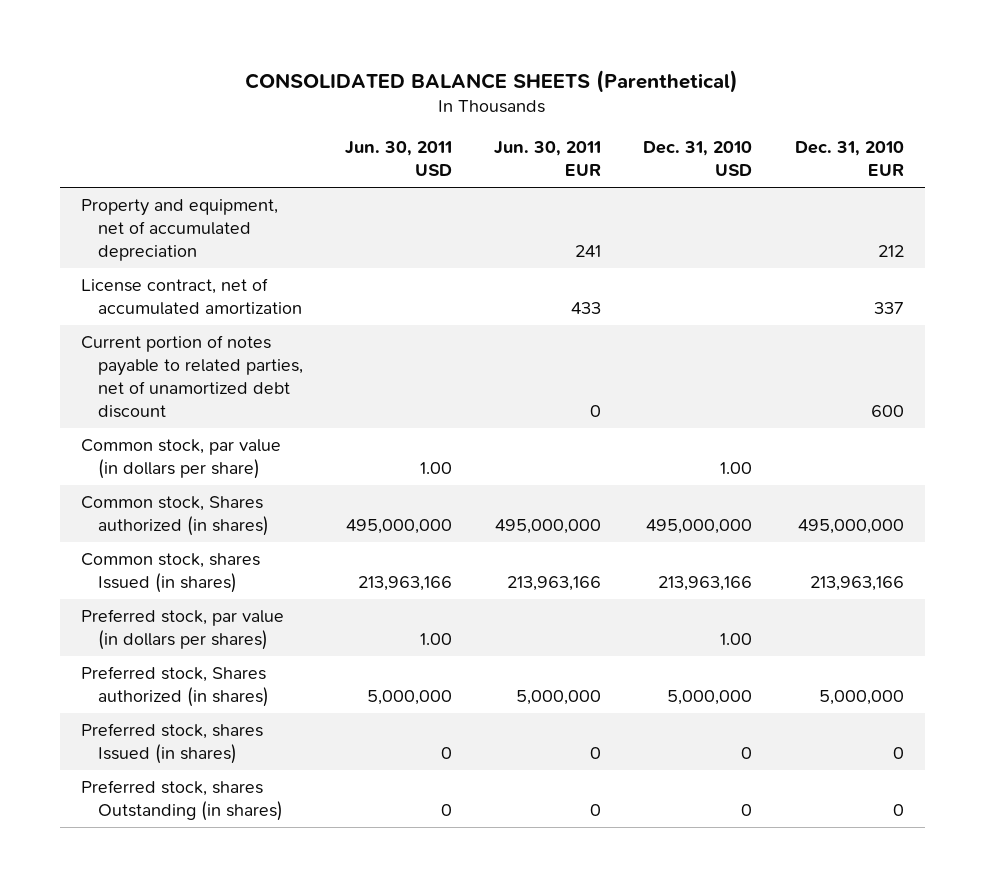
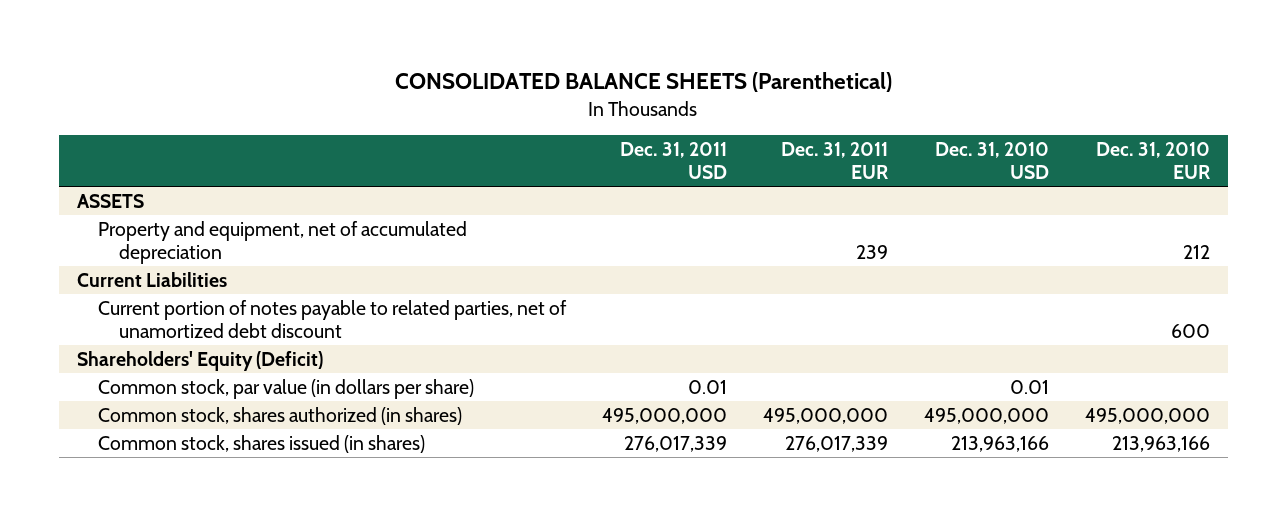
[344,141,452,177] Jun. 30, 2011 USD -> none
[494,141,602,177] Jun. 30, 2011 EUR -> none
none -> [619,142,727,179] Dec. 31, 2011 USD
none -> [780,142,888,179] Dec. 31, 2011 EUR
none -> [76,194,144,209] ASSETS
[81,278,302,316] License contract, net of accumulated amortization -> none
none -> [76,272,227,288] Current Liabilities
[81,609,285,651] Preferred stock, par value (in dollars per shares) -> none
[81,666,269,708] Preferred stock, Shares authorized (in shares) -> none
[81,723,264,765] Preferred stock, shares Issued (in shares) -> none
[81,780,283,822] Preferred stock, shares Outstanding (in shares) -> none
none -> [76,351,323,372] Shareholders' Equity (Deficit)
[720,462,753,475] 1.00 -> [1009,380,1049,395] 0.01
[81,496,269,537] Common stock, Shares authorized (in shares) -> [97,407,462,426] Common stock, shares authorized (in shares)
[81,553,261,594] Common stock, shares Issued (in shares) -> [97,435,425,454] Common stock, shares issued (in shares)

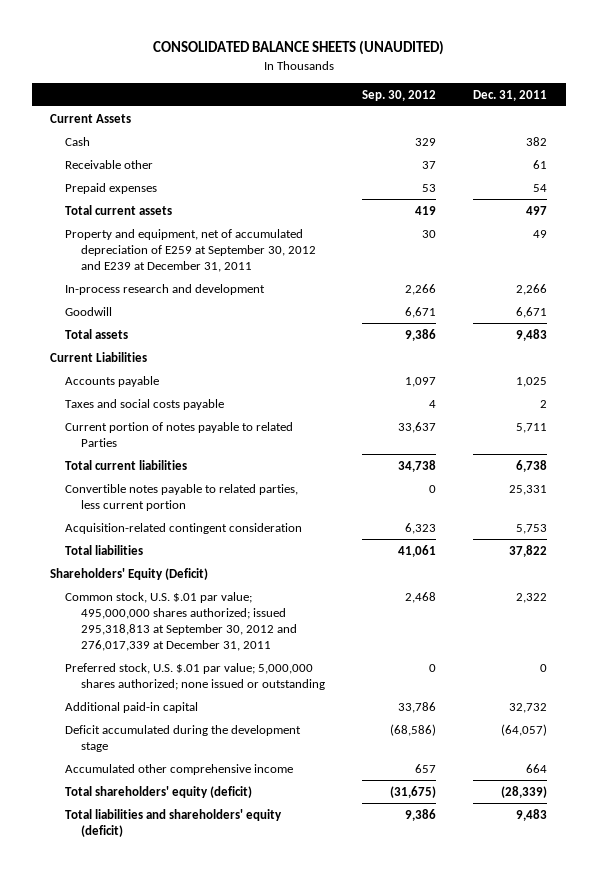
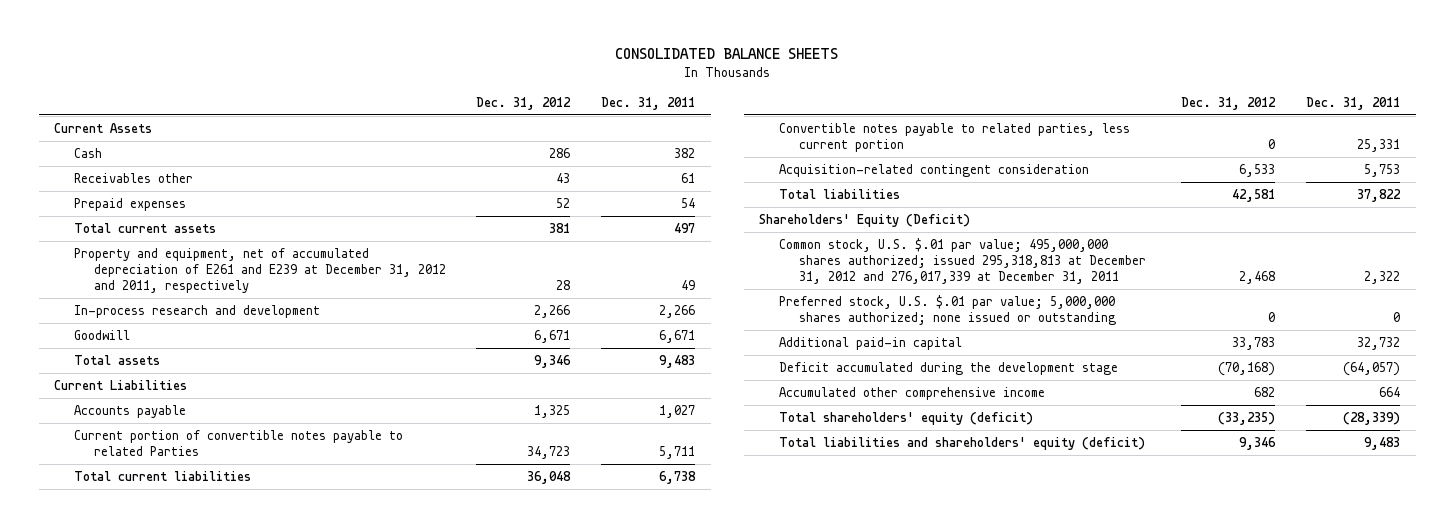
[152,40,444,56] CONSOLIDATED BALANCE SHEETS (UNAUDITED) -> [615,48,839,60] CONSOLIDATED BALANCE SHEETS
[361,89,436,101] Sep. 30, 2012 -> none
none -> [476,97,572,111] Dec. 31, 2012
[65,159,154,169] Receivable other -> [73,172,193,183] Receivables other
[65,228,316,272] Property and equipment, net of accumulated depreciation of E259 at September 30, 2012 and E239 at December 31, 2011 -> [73,247,446,293] Property and equipment, net of accumulated depreciation of E261 and E239 at December 31, 2012 and 2011, respectively
[65,398,225,410] Taxes and social costs payable -> none
[516,376,548,387] 1,025 -> [659,404,696,418] 1,027
[65,421,294,447] Current portion of notes payable to related Parties -> [73,429,403,456] Current portion of convertible notes payable to related Parties
[65,591,297,651] Common stock, U.S. $.01 par value; 495,000,000 shares authorized; issued 295,318,813 at September 30, 2012 and 276,017,339 at December 31, 2011 -> [778,237,1146,284] Common stock, U.S. $.01 par value; 495,000,000 shares authorized; issued 295,318,813 at December 31, 2012 and 276,017,339 at December 31, 2011

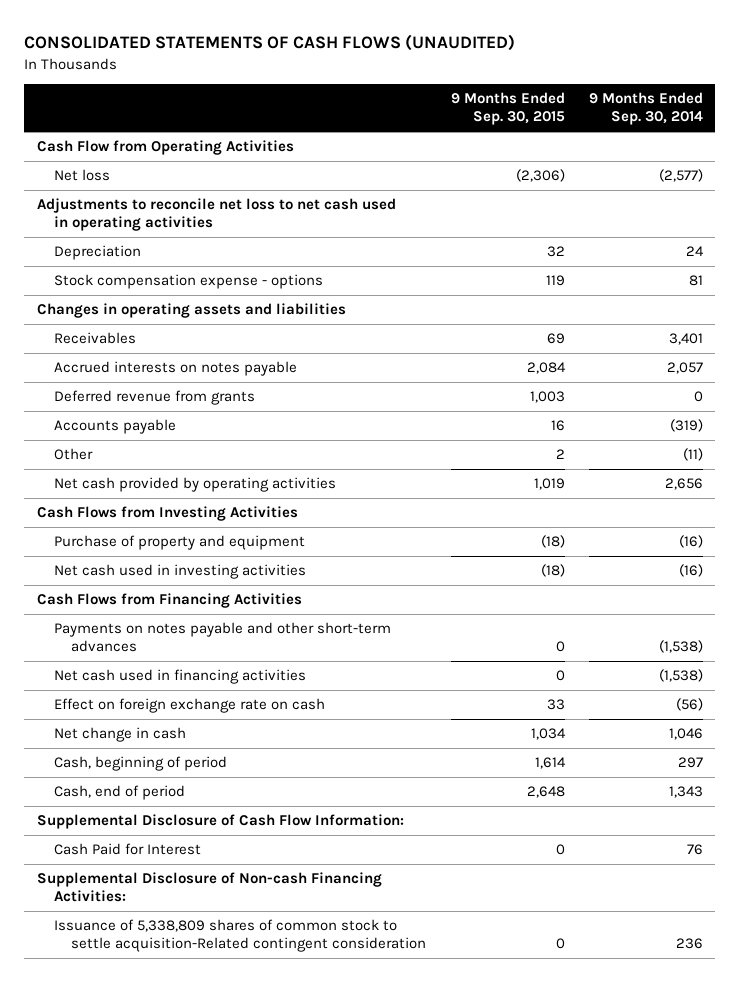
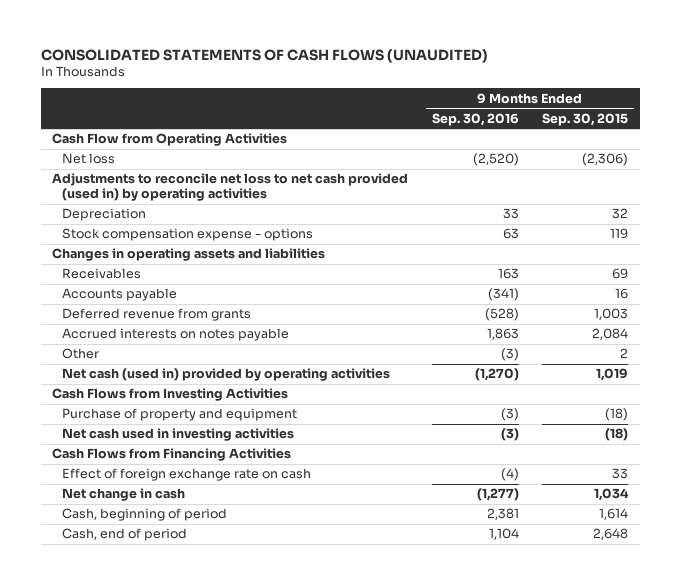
[589,92,704,126] 9 Months Ended Sep. 30, 2014 -> none
none -> [431,112,519,126] Sep. 30, 2016
[36,198,396,232] Adjustments to reconcile net loss to net cash used in operating activities -> [52,173,409,202] Adjustments to reconcile net loss to net cash provided (used in) by operating activities
[53,390,255,406] Deferred revenue from grants -> [62,308,252,322] Deferred revenue from grants
[53,361,297,377] Accrued interests on notes payable -> [62,328,290,342] Accrued interests on notes payable
[53,477,336,493] Net cash provided by operating activities -> [62,368,391,382] Net cash (used in) provided by operating activities
[53,622,391,653] Payments on notes payable and other short-term advances -> none
[53,669,306,685] Net cash used in financing activities -> none
[53,698,325,714] Effect on foreign exchange rate on cash -> [62,468,312,482] Effect of foreign exchange rate on cash
[36,814,404,830] Supplemental Disclosure of Cash Flow Information: -> none
[53,843,201,856] Cash Paid for Interest -> none
[36,872,382,903] Supplemental Disclosure of Non-cash Financing Activities: -> none
[53,919,427,953] Issuance of 5,338,809 shares of common stock to settle acquisition-Related contingent consideration -> none

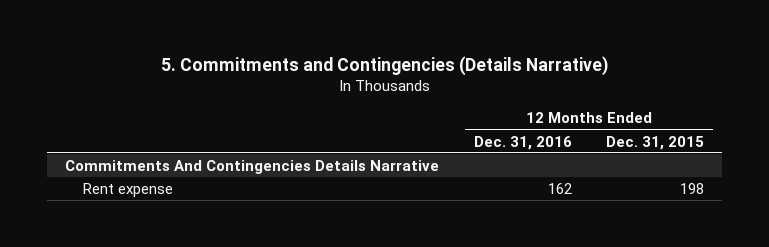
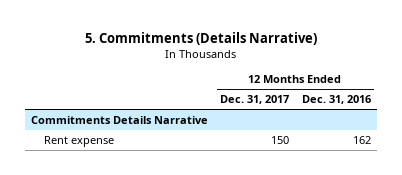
[160,55,608,76] 5. Commitments and Contingencies (Details Narrative) -> [84,31,317,45] 5. Commitments (Details Narrative)
[606,135,705,150] Dec. 31, 2015 -> none
none -> [220,95,290,105] Dec. 31, 2017
[64,159,439,174] Commitments And Contingencies Details Narrative -> [31,116,209,125] Commitments Details Narrative

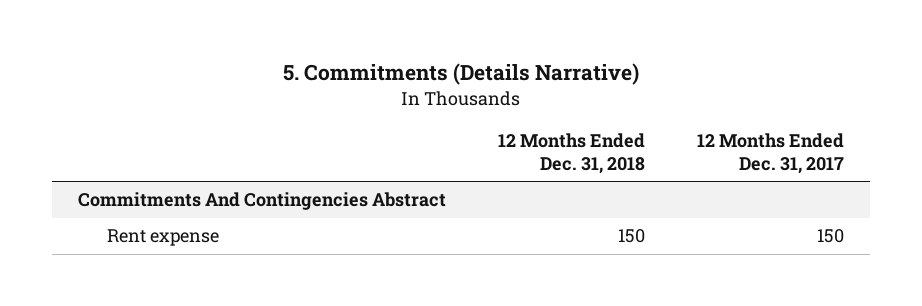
[301,95,371,105] Dec. 31, 2016 -> none
none -> [497,133,645,175] 12 Months Ended Dec. 31, 2018
[31,116,209,125] Commitments Details Narrative -> [77,192,446,211] Commitments And Contingencies Abstract

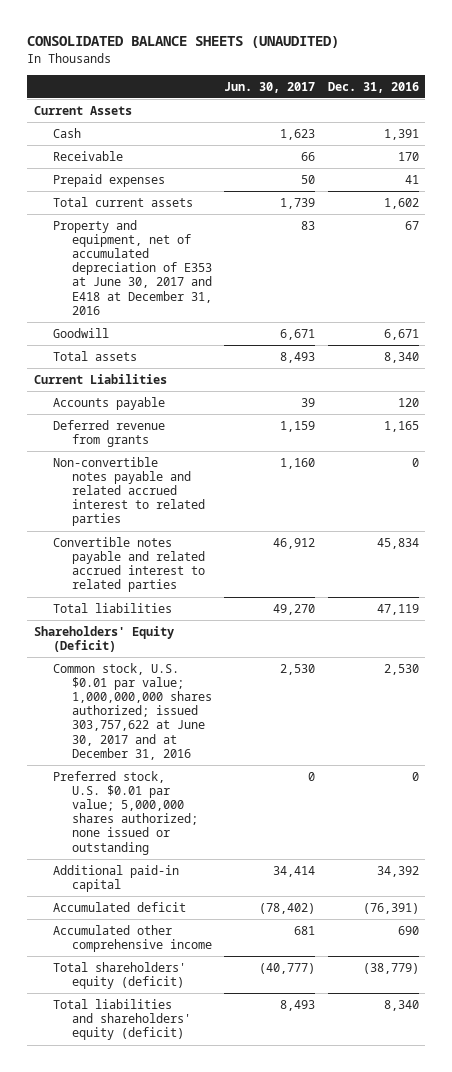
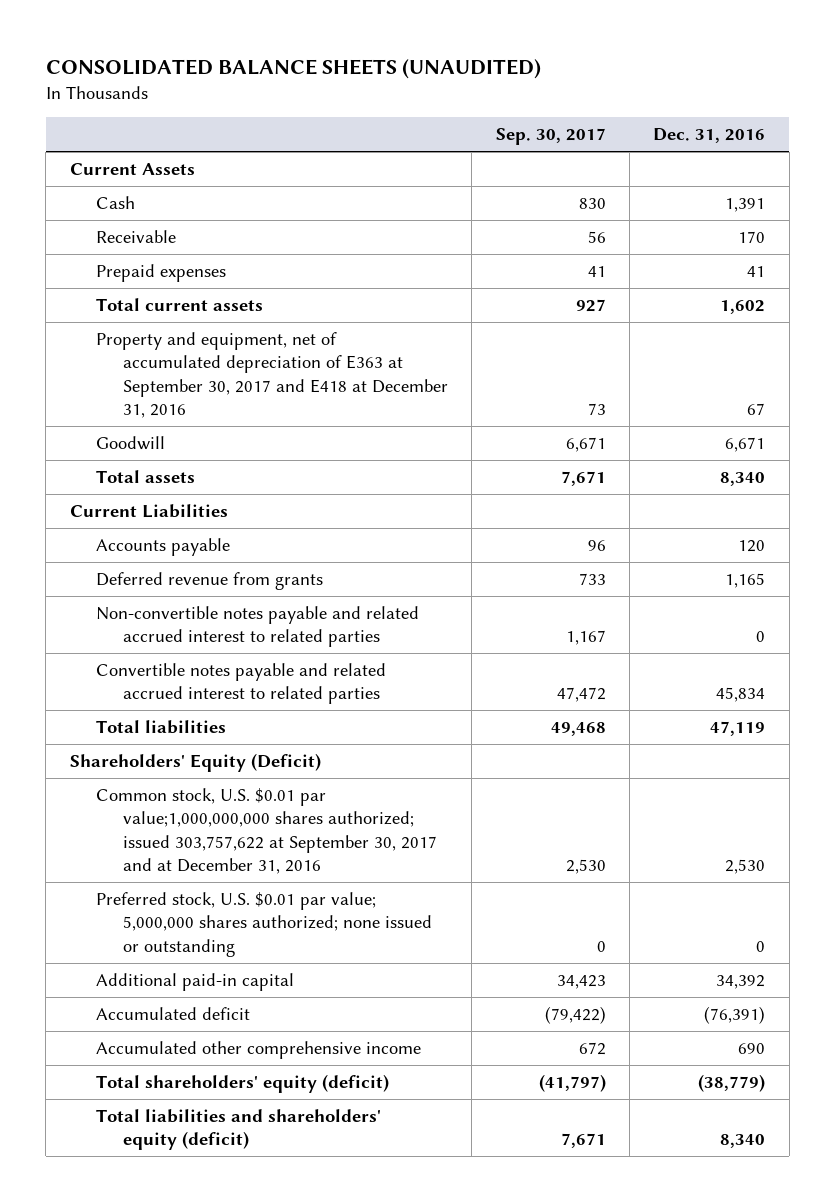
[224,81,316,93] Jun. 30, 2017 -> none
none -> [495,128,606,146] Sep. 30, 2017
[52,220,212,315] Property and equipment, net of accumulated depreciation of E353 at June 30, 2017 and E418 at December 31, 2016 -> [96,331,449,419] Property and equipment, net of accumulated depreciation of E363 at September 30, 2017 and E418 at December 31, 2016
[52,663,212,760] Common stock, U.S. $0.01 par value; 1,000,000,000 shares authorized; issued 303,757,622 at June 30, 2017 and at December 31, 2016 -> [96,787,438,875] Common stock, U.S. $0.01 par value;1,000,000,000 shares authorized; issued 303,757,622 at September 30, 2017 and at December 31, 2016

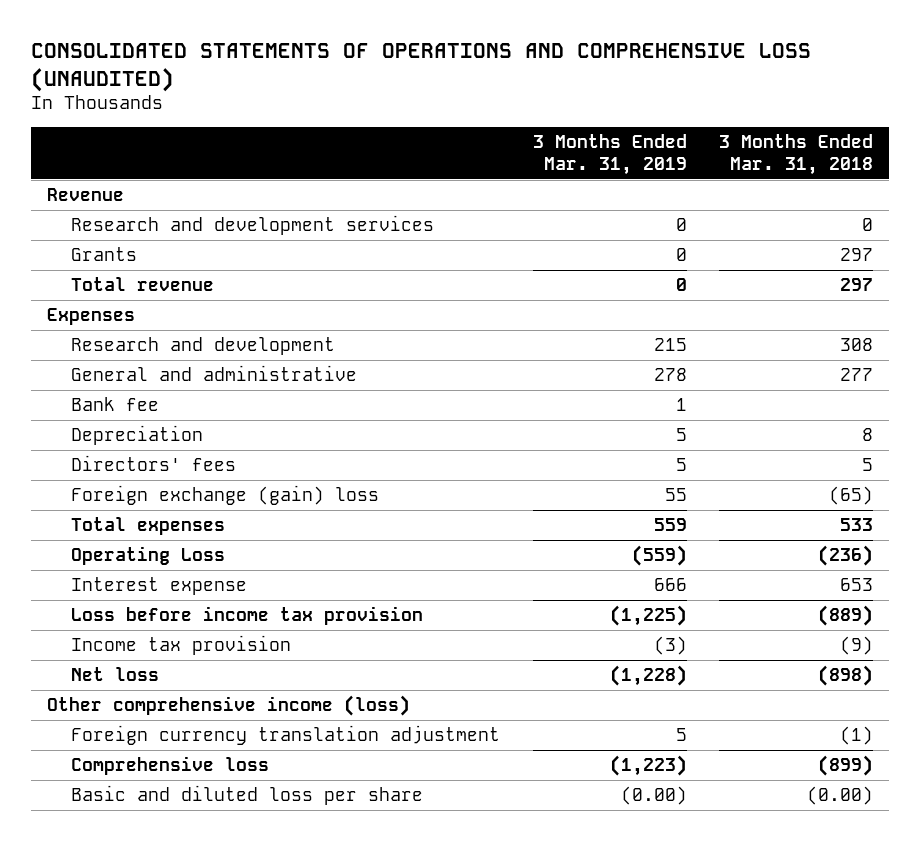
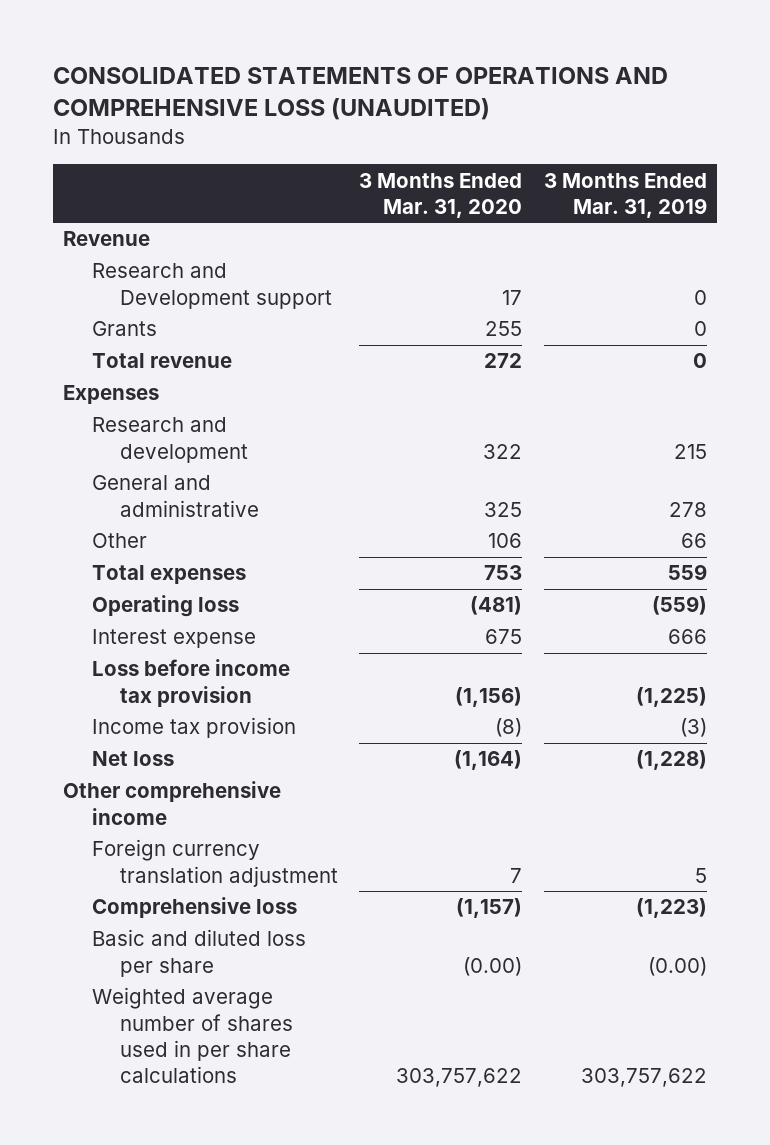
[719,134,874,175] 3 Months Ended Mar. 31, 2018 -> none
none -> [359,172,523,218] 3 Months Ended Mar. 31, 2020
[71,215,435,236] Research and development services -> [91,263,333,309] Research and Development support
[71,397,160,412] Bank fee -> none
[71,425,204,446] Depreciation -> none
[71,455,237,472] Directors' fees -> none
[71,485,380,506] Foreign exchange (gain) loss -> none
none -> [91,533,147,549] Other
[71,546,226,566] Operating Loss -> [91,595,239,618] Operating loss
[46,695,410,717] Other comprehensive income (loss) -> [63,781,282,825] Other comprehensive income
none -> [91,987,294,1084] Weighted average number of shares used in per share calculations

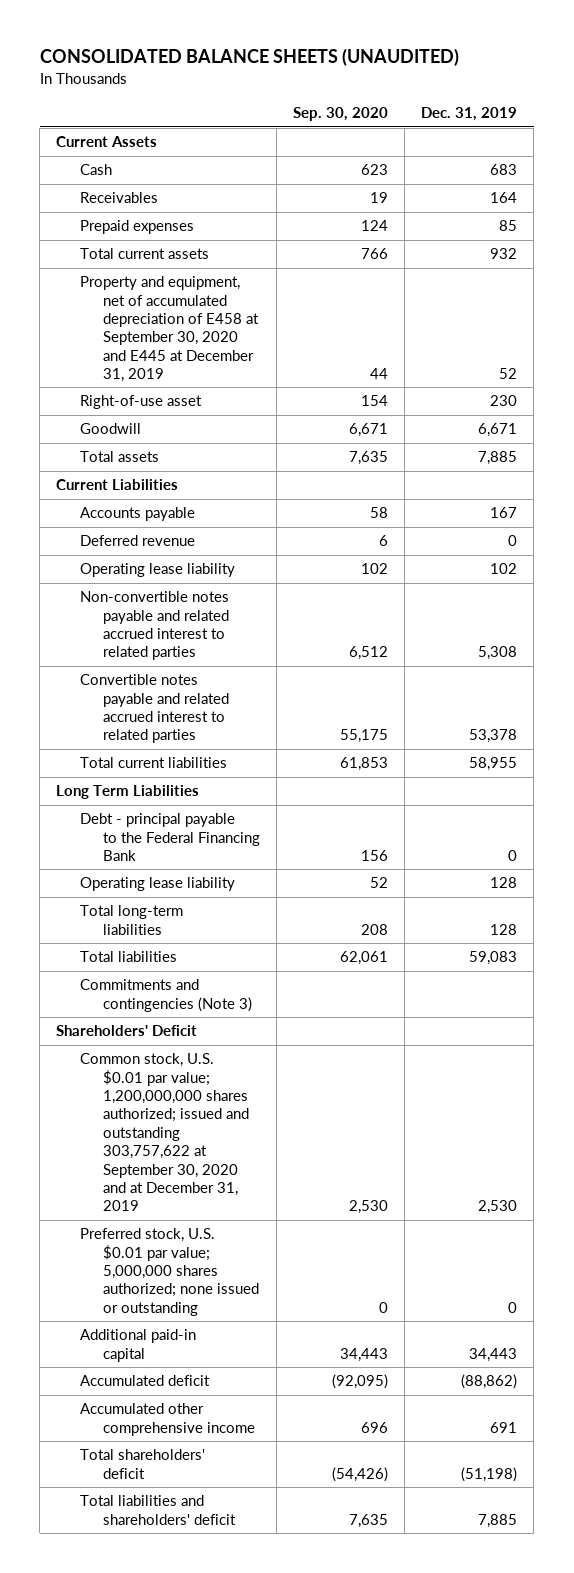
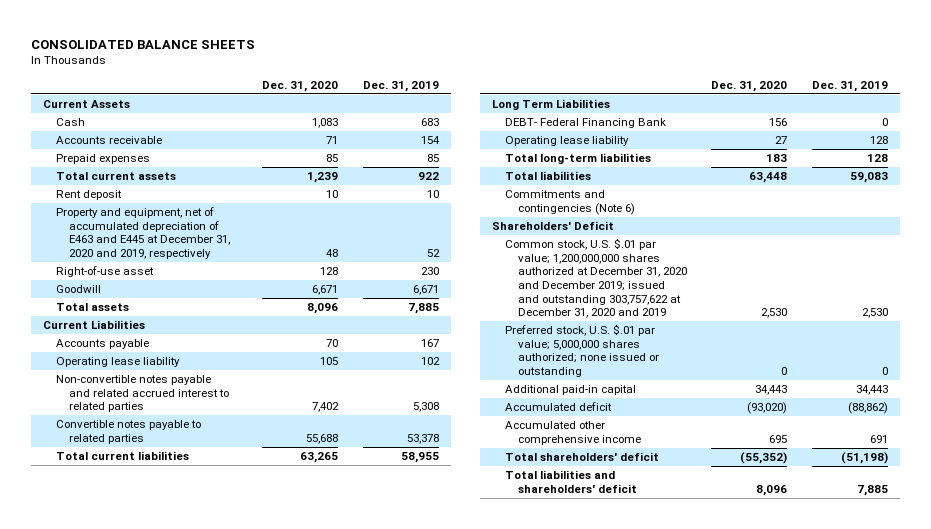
[39,48,459,67] CONSOLIDATED BALANCE SHEETS (UNAUDITED) -> [30,39,255,49] CONSOLIDATED BALANCE SHEETS
[292,107,388,122] Sep. 30, 2020 -> none
none -> [262,80,339,92] Dec. 31, 2020
[79,192,158,204] Receivables -> none
none -> [55,136,162,145] Accounts receivable
[490,248,518,260] 932 -> [417,172,439,181] 922
none -> [55,190,122,201] Rent deposit
[79,276,259,383] Property and equipment, net of accumulated depreciation of E458 at September 30, 2020 and E445 at December 31, 2019 -> [55,207,230,260] Property and equipment, net of accumulated depreciation of E463 and E445 at December 31, 2020 and 2019, respectively
[79,535,195,547] Deferred revenue -> none
[79,674,229,744] Convertible notes payable and related accrued interest to related parties -> [55,420,201,444] Convertible notes payable to related parties
[79,813,260,862] Debt - principal payable to the Federal Financing Bank -> [504,118,666,129] DEBT- Federal Financing Bank
[79,979,252,1012] Commitments and contingencies (Note 3) -> [504,190,635,215] Commitments and contingencies (Note 6)
[79,1053,249,1212] Common stock, U.S. $0.01 par value; 1,200,000,000 shares authorized; issued and outstanding 303,757,622 at September 30, 2020 and at December 31, 2019 -> [504,238,687,319] Common stock, U.S. $.01 par value; 1,200,000,000 shares authorized at December 31, 2020 and December 2019; issued and outstanding 303,757,622 at December 31, 2020 and 2019
[79,1228,259,1316] Preferred stock, U.S. $0.01 par value; 5,000,000 shares authorized; none issued or outstanding -> [504,324,659,378] Preferred stock, U.S. $.01 par value; 5,000,000 shares authorized; none issued or outstanding

